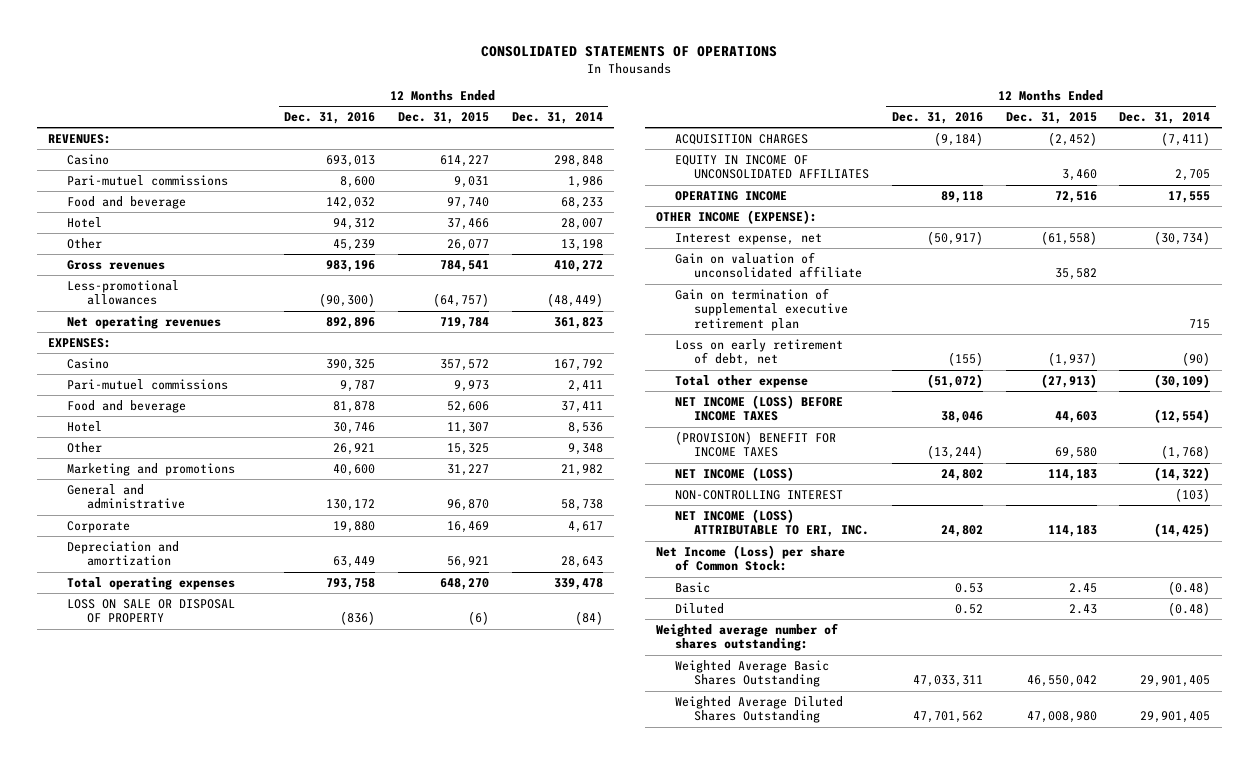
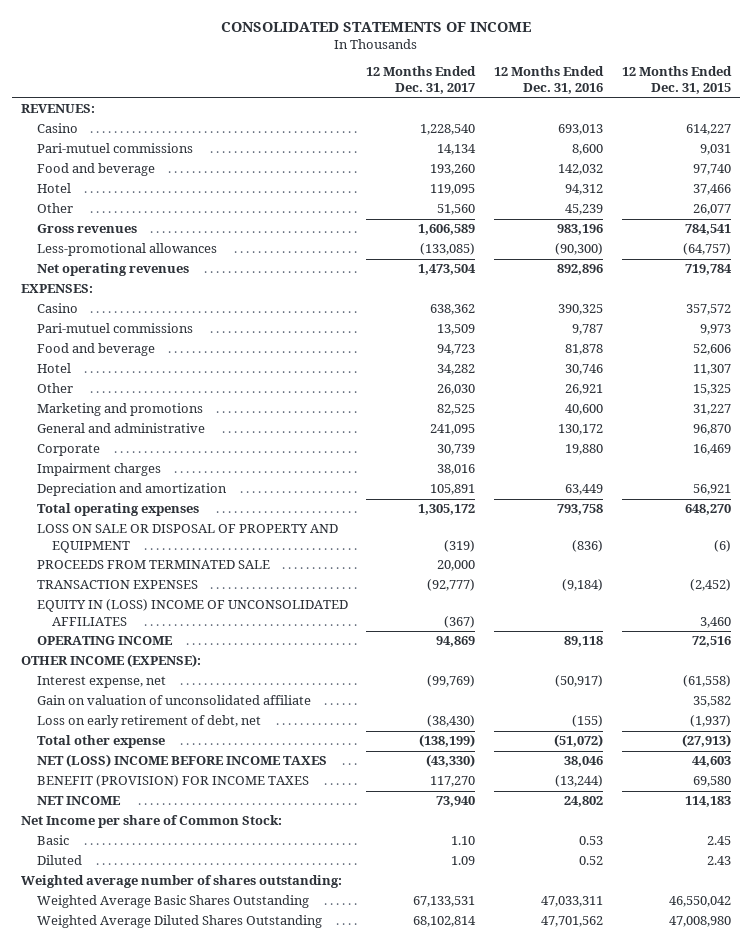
[481,46,778,58] CONSOLIDATED STATEMENTS OF OPERATIONS -> [220,21,531,32] CONSOLIDATED STATEMENTS OF INCOME
[511,112,603,125] Dec. 31, 2014 -> none
none -> [366,66,477,95] 12 Months Ended Dec. 31, 2017
none -> [36,463,161,477] Impairment charges
[67,598,236,624] LOSS ON SALE OR DISPOSAL OF PROPERTY -> [36,524,338,553] LOSS ON SALE OR DISPOSAL OF PROPERTY AND EQUIPMENT
none -> [36,560,270,570] PROCEEDS FROM TERMINATED SALE
[675,133,809,145] ACQUISITION CHARGES -> [36,580,198,590] TRANSACTION EXPENSES
[675,154,870,180] EQUITY IN INCOME OF UNCONSOLIDATED AFFILIATES -> [36,599,348,626] EQUITY IN (LOSS) INCOME OF UNCONSOLIDATED AFFILIATES
[675,287,849,331] Gain on termination of supplemental executive retirement plan -> none
[675,466,795,481] NET INCOME (LOSS) -> none
[675,489,844,500] NON-CONTROLLING INTEREST -> none
[675,394,844,422] NET INCOME (LOSS) BEFORE INCOME TAXES -> [36,754,327,768] NET (LOSS) INCOME BEFORE INCOME TAXES
[675,430,837,458] (PROVISION) BENEFIT FOR INCOME TAXES -> [36,775,309,788] BENEFIT (PROVISION) FOR INCOME TAXES
[675,508,870,538] NET INCOME (LOSS) ATTRIBUTABLE TO ERI, INC. -> [36,796,121,806] NET INCOME
[656,544,846,572] Net Income (Loss) per share of Common Stock: -> [21,815,283,829] Net Income per share of Common Stock:

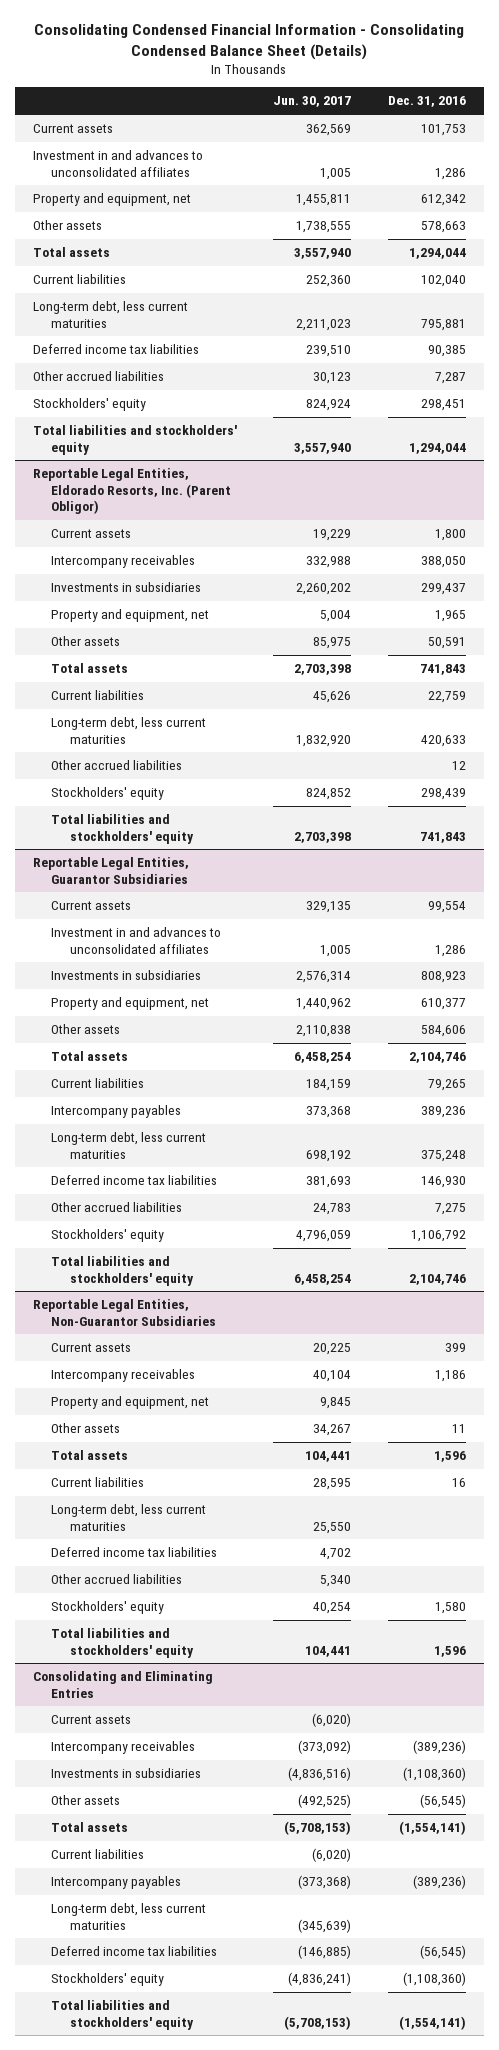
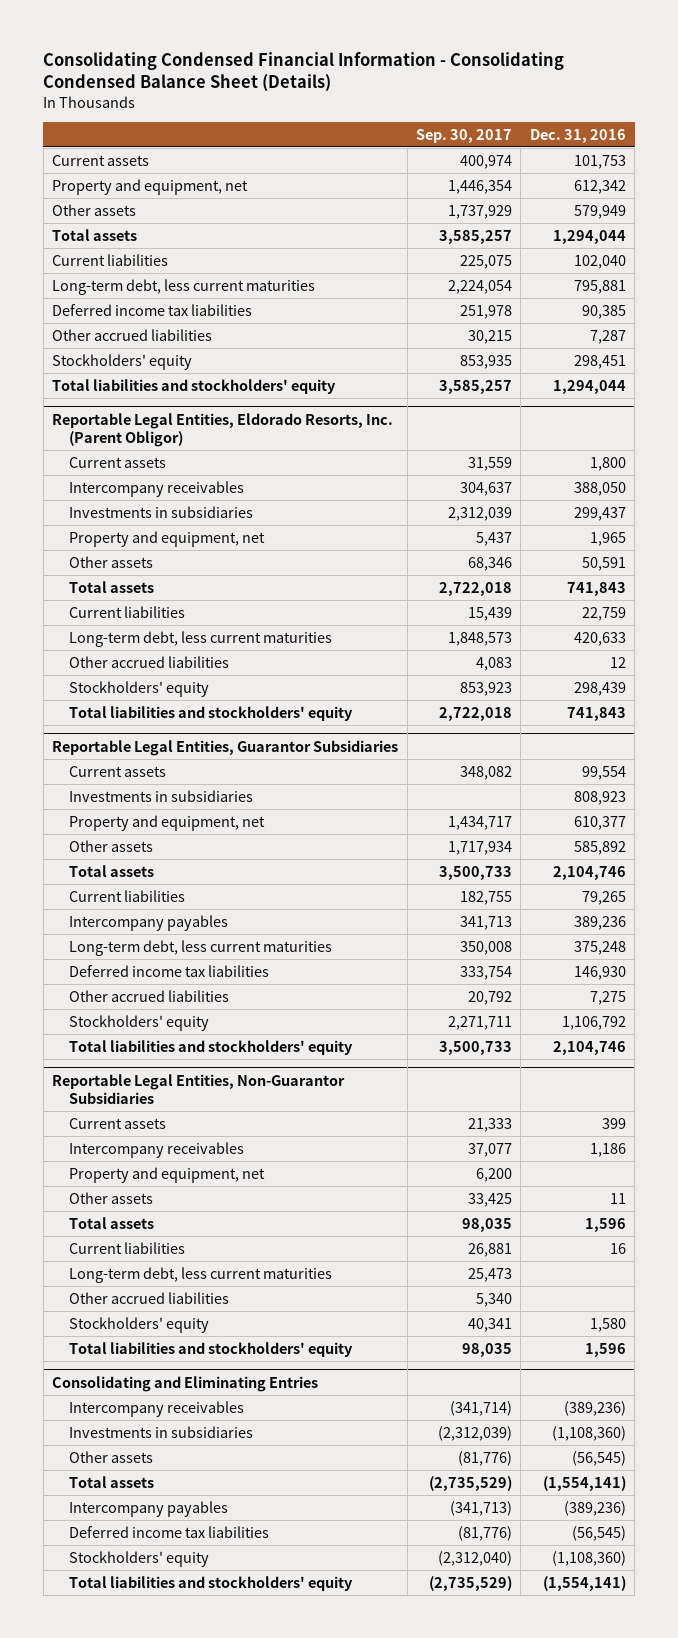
[273,96,352,108] Jun. 30, 2017 -> none
none -> [415,128,512,143] Sep. 30, 2017
[32,150,203,177] Investment in and advances to unconsolidated affiliates -> none
[420,221,466,234] 578,663 -> [573,204,626,219] 579,949
[51,927,222,954] Investment in and advances to unconsolidated affiliates -> none
[420,1025,466,1038] 584,606 -> [573,840,626,855] 585,892
[51,1547,218,1558] Deferred income tax liabilities -> none
[51,1715,132,1725] Current assets -> none
[51,1849,145,1860] Current liabilities -> none
[51,1903,207,1930] Long-term debt, less current maturities -> none

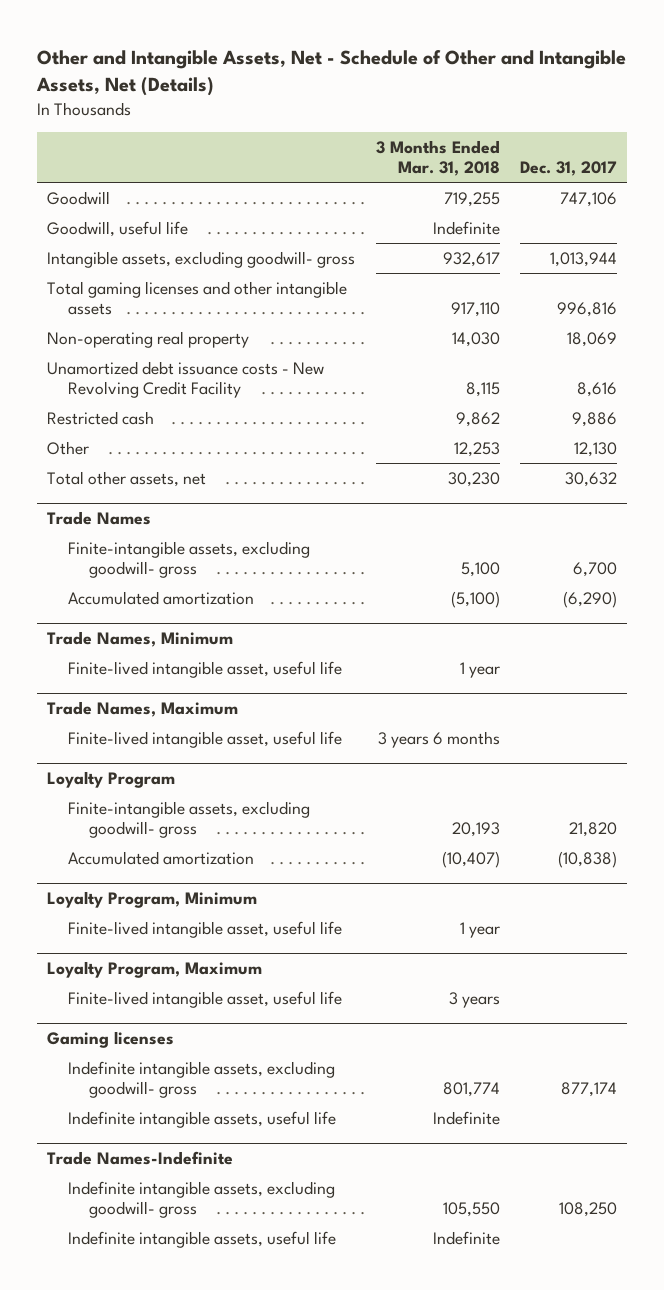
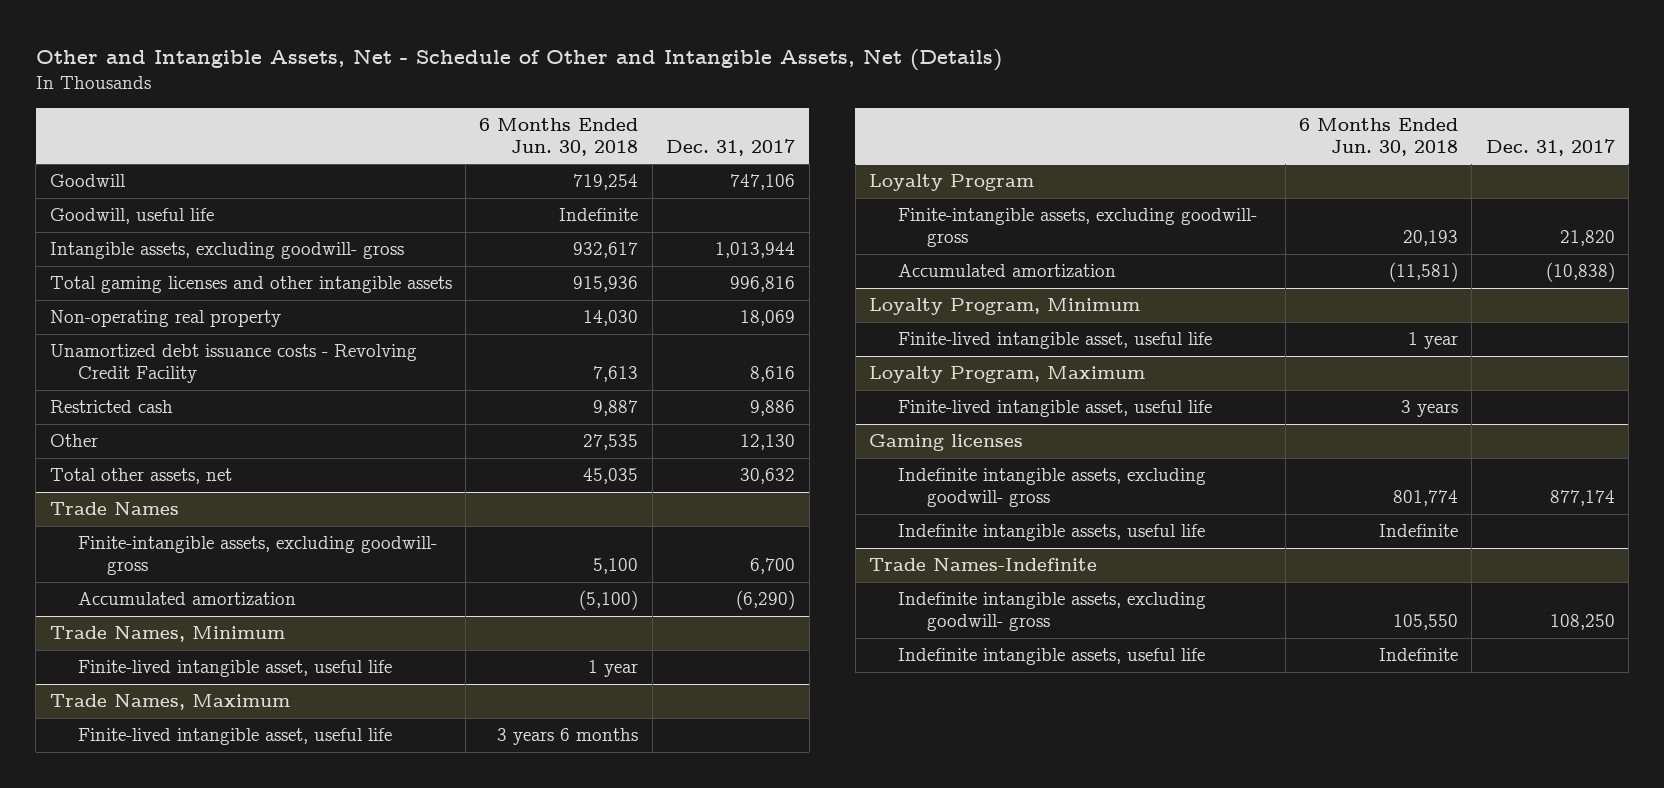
[375,139,500,177] 3 Months Ended Mar. 31, 2018 -> none
none -> [479,117,639,156] 6 Months Ended Jun. 30, 2018
[47,360,325,399] Unamortized debt issuance costs - New Revolving Credit Facility -> [49,344,417,384] Unamortized debt issuance costs - Revolving Credit Facility

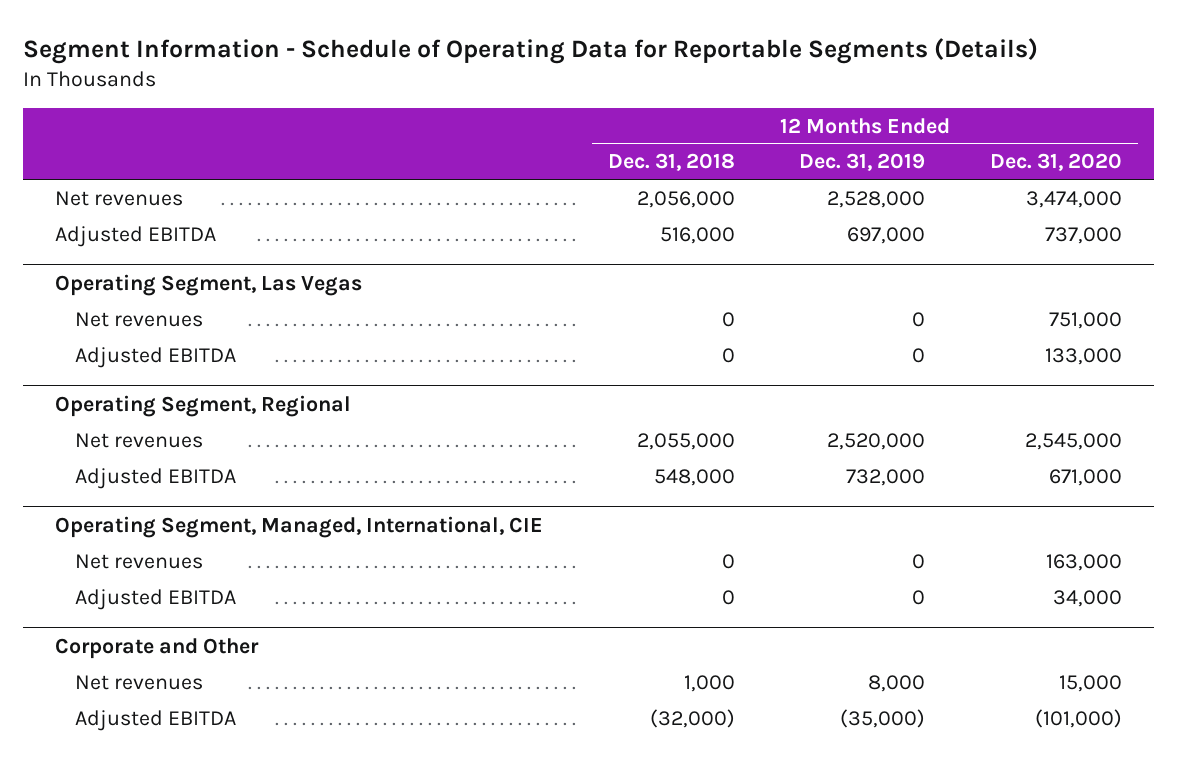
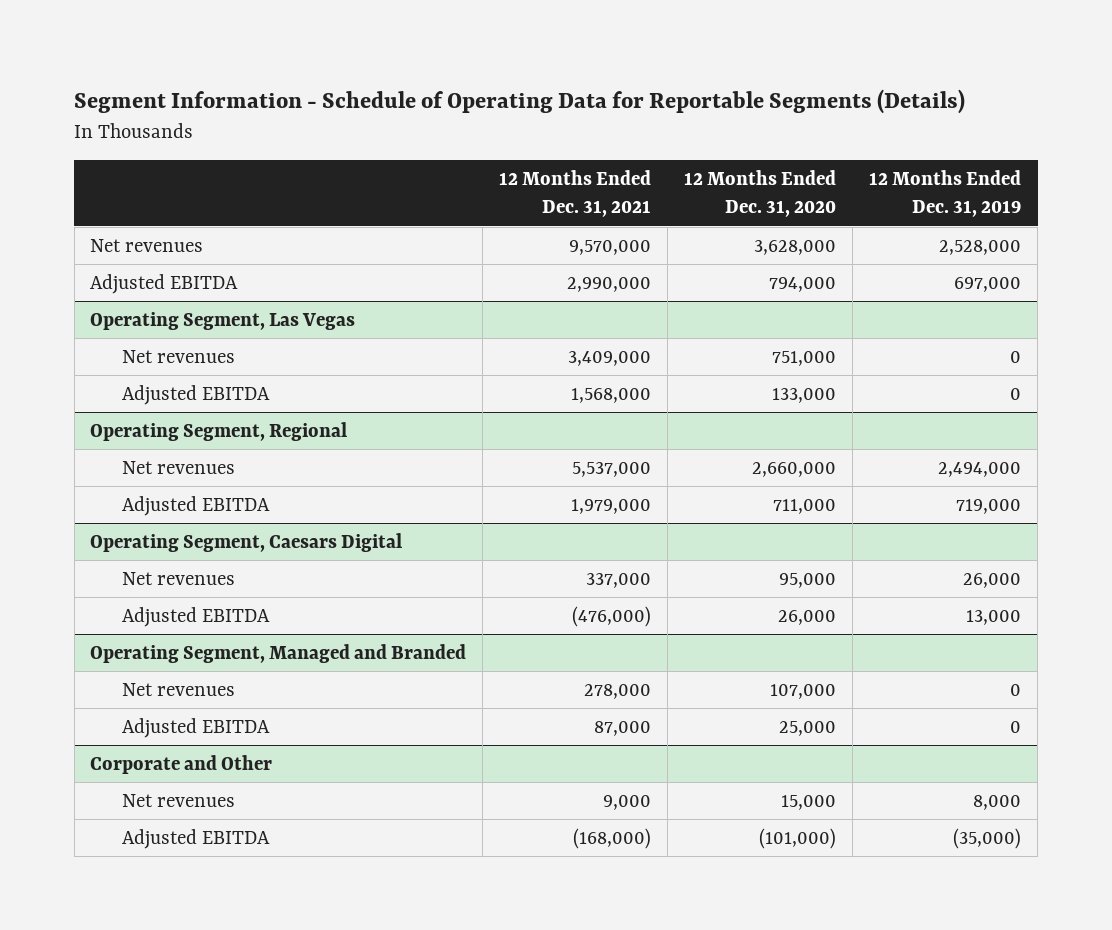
[607,153,735,172] Dec. 31, 2018 -> none
none -> [499,169,652,218] 12 Months Ended Dec. 31, 2021
[1025,190,1122,208] 3,474,000 -> [754,239,837,255] 3,628,000
[1044,226,1122,244] 737,000 -> [769,276,837,292] 794,000
[55,515,544,538] Operating Segment, Managed, International, CIE -> none
[827,432,926,450] 2,520,000 -> [938,461,1022,477] 2,494,000
[1024,432,1122,450] 2,545,000 -> [752,461,837,477] 2,660,000
[846,468,926,486] 732,000 -> [956,498,1022,514] 719,000
[1048,468,1122,486] 671,000 -> [773,498,837,514] 711,000
none -> [90,532,403,552] Operating Segment, Caesars Digital
[912,553,926,569] 0 -> [963,572,1022,588] 26,000
[1045,553,1122,571] 163,000 -> [779,572,837,588] 95,000
[912,589,926,605] 0 -> [966,609,1022,625] 13,000
[1052,589,1122,607] 34,000 -> [778,609,837,625] 26,000
none -> [90,643,467,663] Operating Segment, Managed and Branded
none -> [122,682,236,696] Net revenues
none -> [122,717,271,738] Adjusted EBITDA

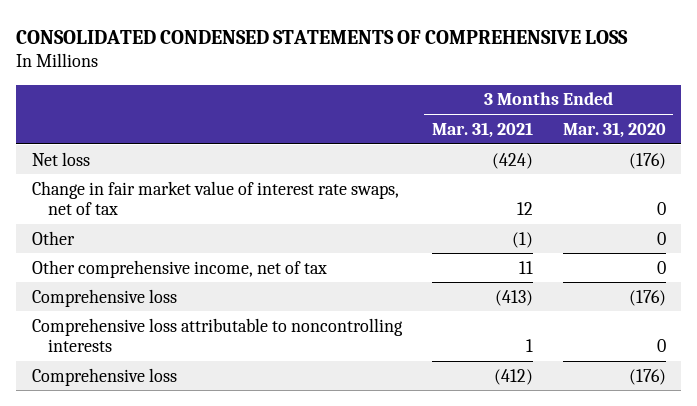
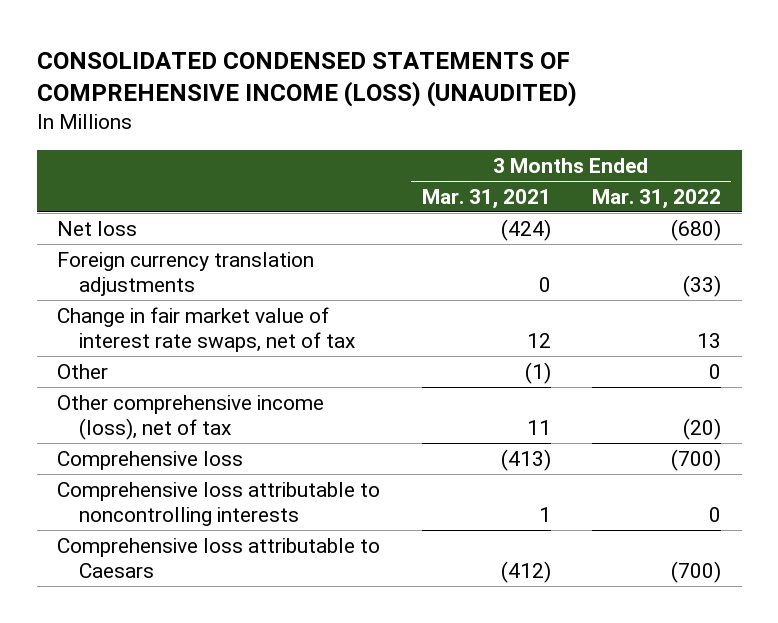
[16,29,629,44] CONSOLIDATED CONDENSED STATEMENTS OF COMPREHENSIVE LOSS -> [36,52,577,108] CONSOLIDATED CONDENSED STATEMENTS OF COMPREHENSIVE INCOME (LOSS) (UNAUDITED)
[562,121,666,138] Mar. 31, 2020 -> none
none -> [591,188,721,209] Mar. 31, 2022
none -> [57,251,315,297] Foreign currency translation adjustments
[31,259,327,278] Other comprehensive income, net of tax -> [57,394,325,441] Other comprehensive income (loss), net of tax
[31,367,177,386] Comprehensive loss -> [57,537,381,579] Comprehensive loss attributable to Caesars

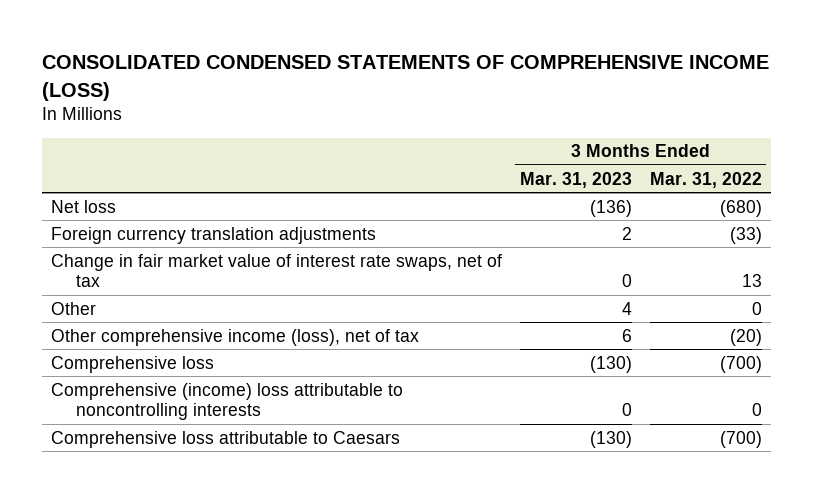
[36,52,577,108] CONSOLIDATED CONDENSED STATEMENTS OF COMPREHENSIVE INCOME (LOSS) (UNAUDITED) -> [42,55,770,101] CONSOLIDATED CONDENSED STATEMENTS OF COMPREHENSIVE INCOME (LOSS)
[421,188,551,209] Mar. 31, 2021 -> none
none -> [519,171,632,188] Mar. 31, 2023
[57,481,381,527] Comprehensive loss attributable to noncontrolling interests -> [51,382,404,421] Comprehensive (income) loss attributable to noncontrolling interests

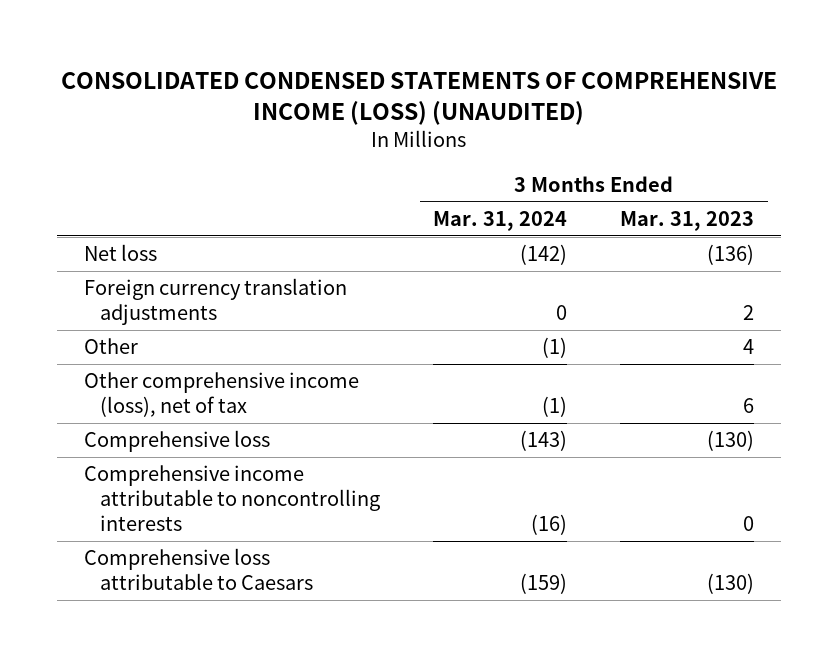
[42,55,770,101] CONSOLIDATED CONDENSED STATEMENTS OF COMPREHENSIVE INCOME (LOSS) -> [61,71,778,125] CONSOLIDATED CONDENSED STATEMENTS OF COMPREHENSIVE INCOME (LOSS) (UNAUDITED)
[649,171,762,188] Mar. 31, 2022 -> none
none -> [433,210,568,231] Mar. 31, 2024
[51,253,503,288] Change in fair market value of interest rate swaps, net of tax -> none
[51,382,404,421] Comprehensive (income) loss attributable to noncontrolling interests -> [83,465,380,532] Comprehensive income attributable to noncontrolling interests

